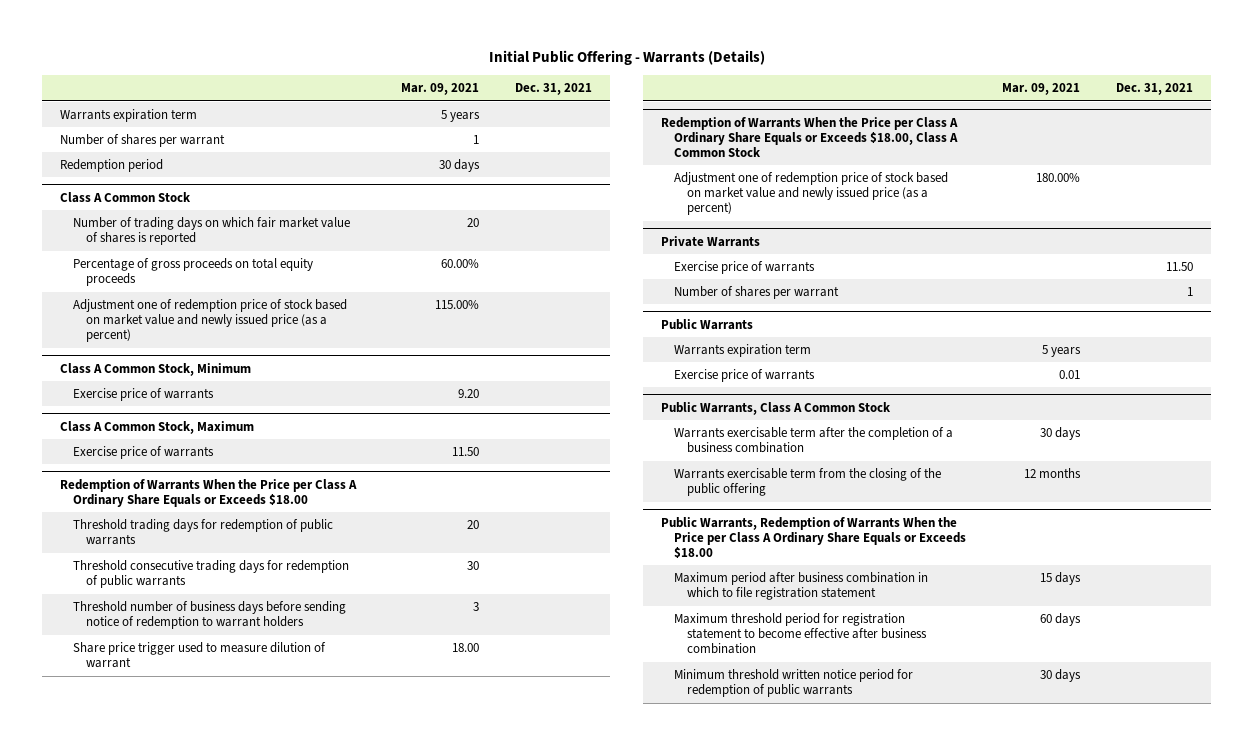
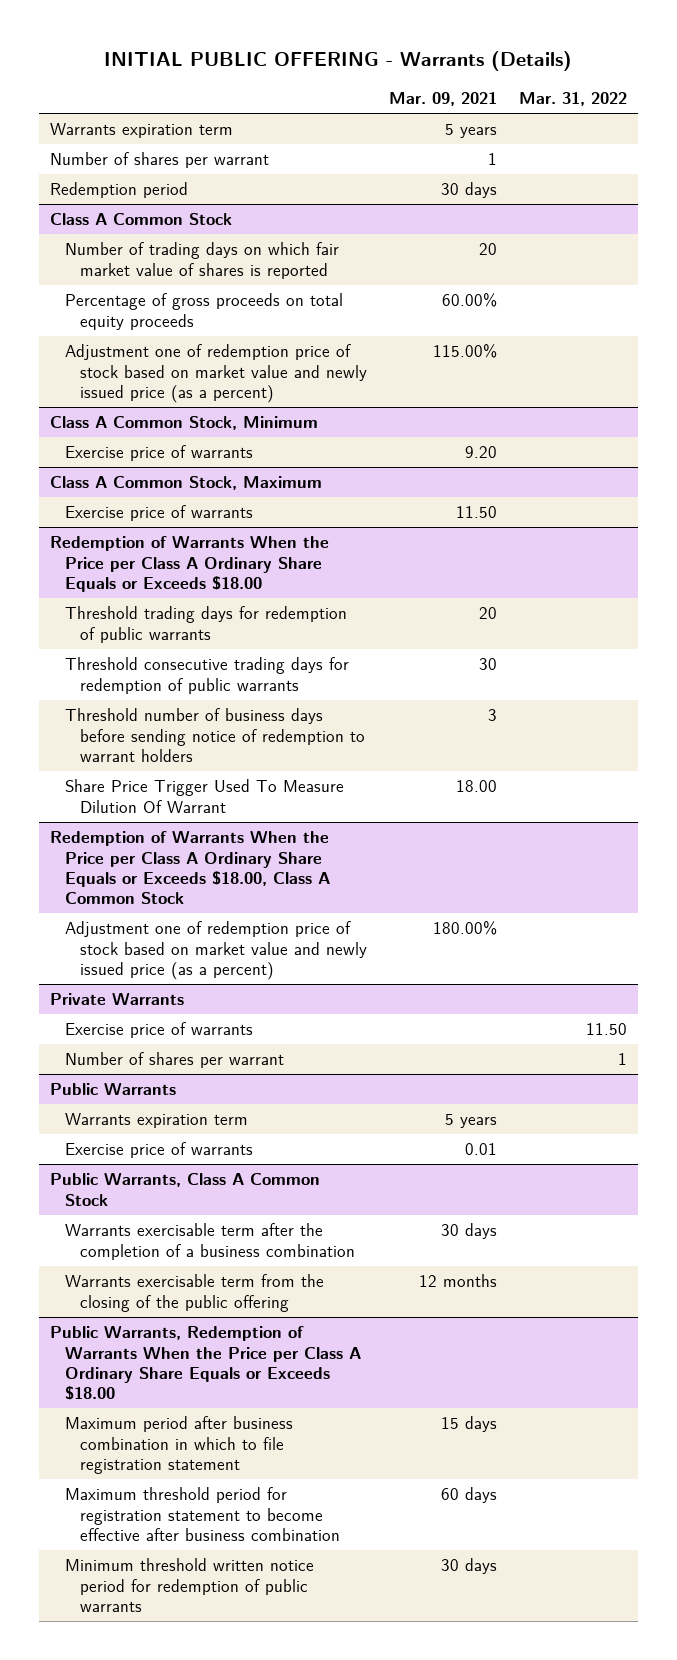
[488,50,765,66] Initial Public Offering - Warrants (Details) -> [104,50,573,71] INITIAL PUBLIC OFFERING - Warrants (Details)
[515,83,593,96] Dec. 31, 2021 -> none
none -> [518,92,627,107] Mar. 31, 2022
[73,642,327,669] Share price trigger used to measure dilution of warrant -> [65,779,345,813] Share Price Trigger Used To Measure Dilution Of Warrant

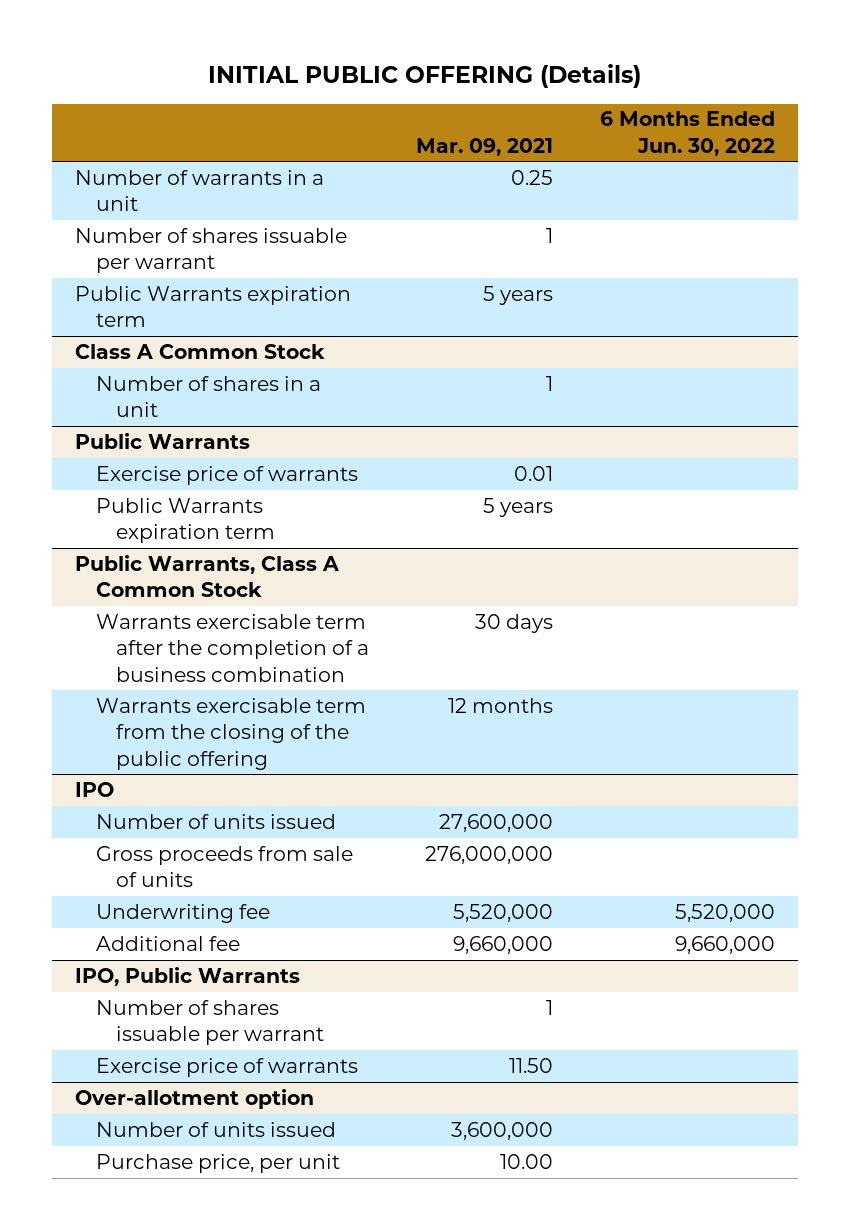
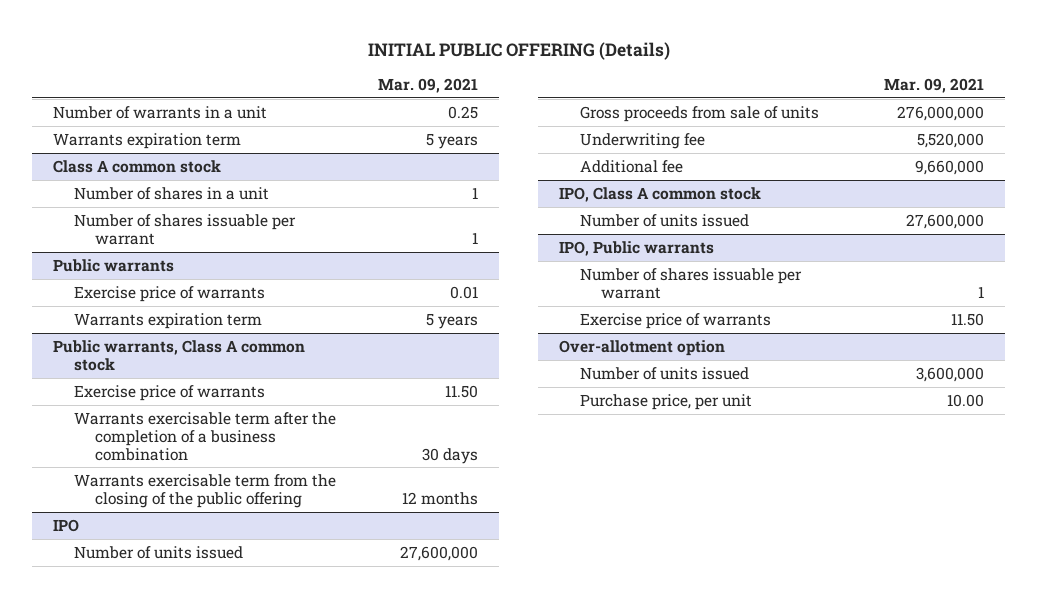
[599,111,775,156] 6 Months Ended Jun. 30, 2022 -> none
[74,227,347,274] Number of shares issuable per warrant -> none
[74,285,351,328] Public Warrants expiration term -> [53,132,242,149] Warrants expiration term
[74,343,325,359] Class A Common Stock -> [53,159,222,173] Class A common stock
none -> [74,213,297,245] Number of shares issuable per warrant
[74,432,250,449] Public Warrants -> [53,258,175,272] Public warrants
[95,497,276,544] Public Warrants expiration term -> [74,312,263,329] Warrants expiration term
[74,554,339,598] Public Warrants, Class A Common Stock -> [53,339,306,371] Public warrants, Class A common stock
none -> [74,384,266,401] Exercise price of warrants
none -> [558,186,761,202] IPO, Class A common stock
none -> [579,213,749,227] Number of units issued
[74,966,300,986] IPO, Public Warrants -> [558,240,714,256] IPO, Public warrants

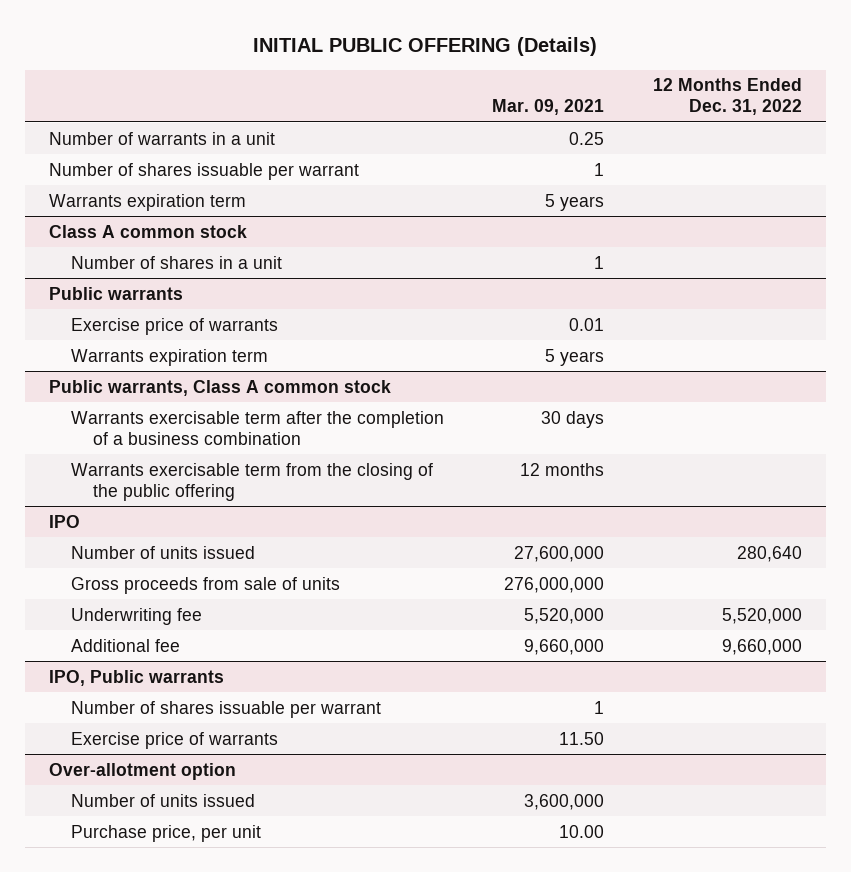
none -> [652,78,802,116] 12 Months Ended Dec. 31, 2022
none -> [49,162,360,180] Number of shares issuable per warrant
[74,213,297,245] Number of shares issuable per warrant -> none
[74,384,266,401] Exercise price of warrants -> none
[558,186,761,202] IPO, Class A common stock -> none
[579,213,749,227] Number of units issued -> none

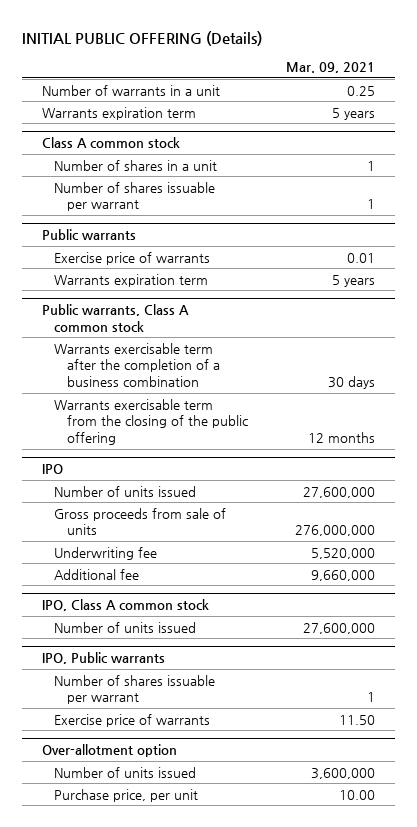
[652,78,802,116] 12 Months Ended Dec. 31, 2022 -> none
[49,162,360,180] Number of shares issuable per warrant -> none
none -> [54,181,216,212] Number of shares issuable per warrant
none -> [41,599,209,612] IPO, Class A common stock
none -> [54,621,197,633] Number of units issued

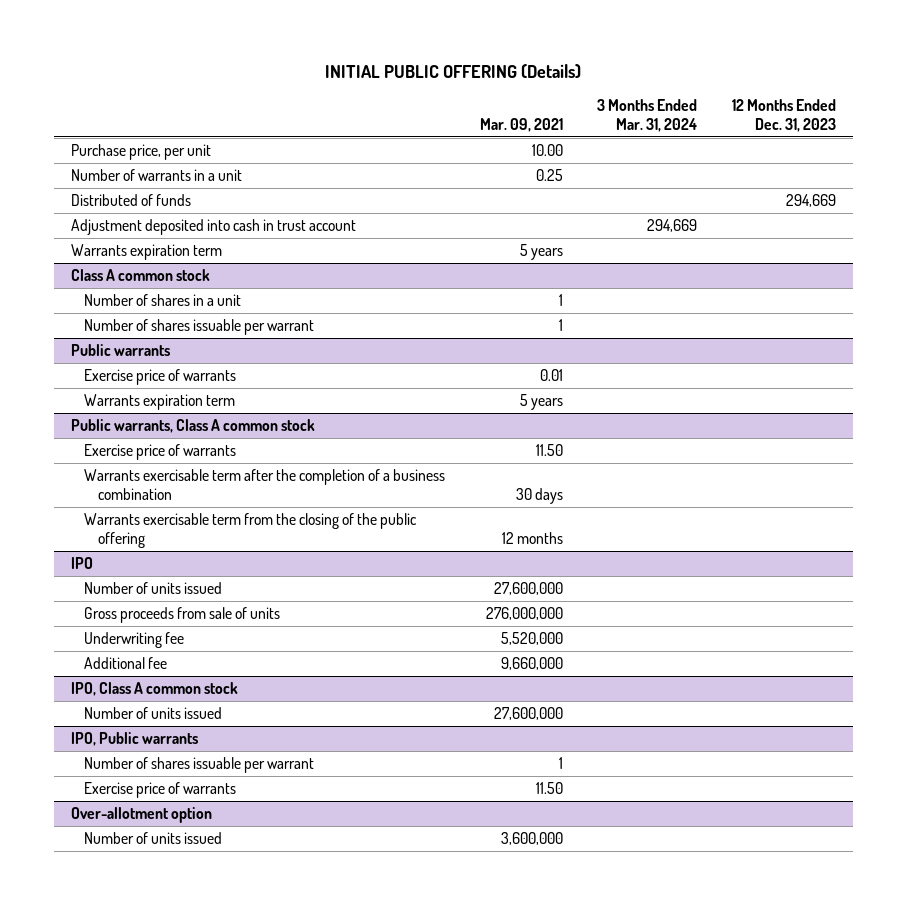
none -> [597,98,698,132] 3 Months Ended Mar. 31, 2024
none -> [732,98,837,132] 12 Months Ended Dec. 31, 2023
none -> [70,143,211,160] Purchase price, per unit
none -> [70,193,191,206] Distributed of funds
none -> [70,218,356,235] Adjustment deposited into cash in trust account
none -> [84,443,237,460] Exercise price of warrants
[54,788,199,802] Purchase price, per unit -> none

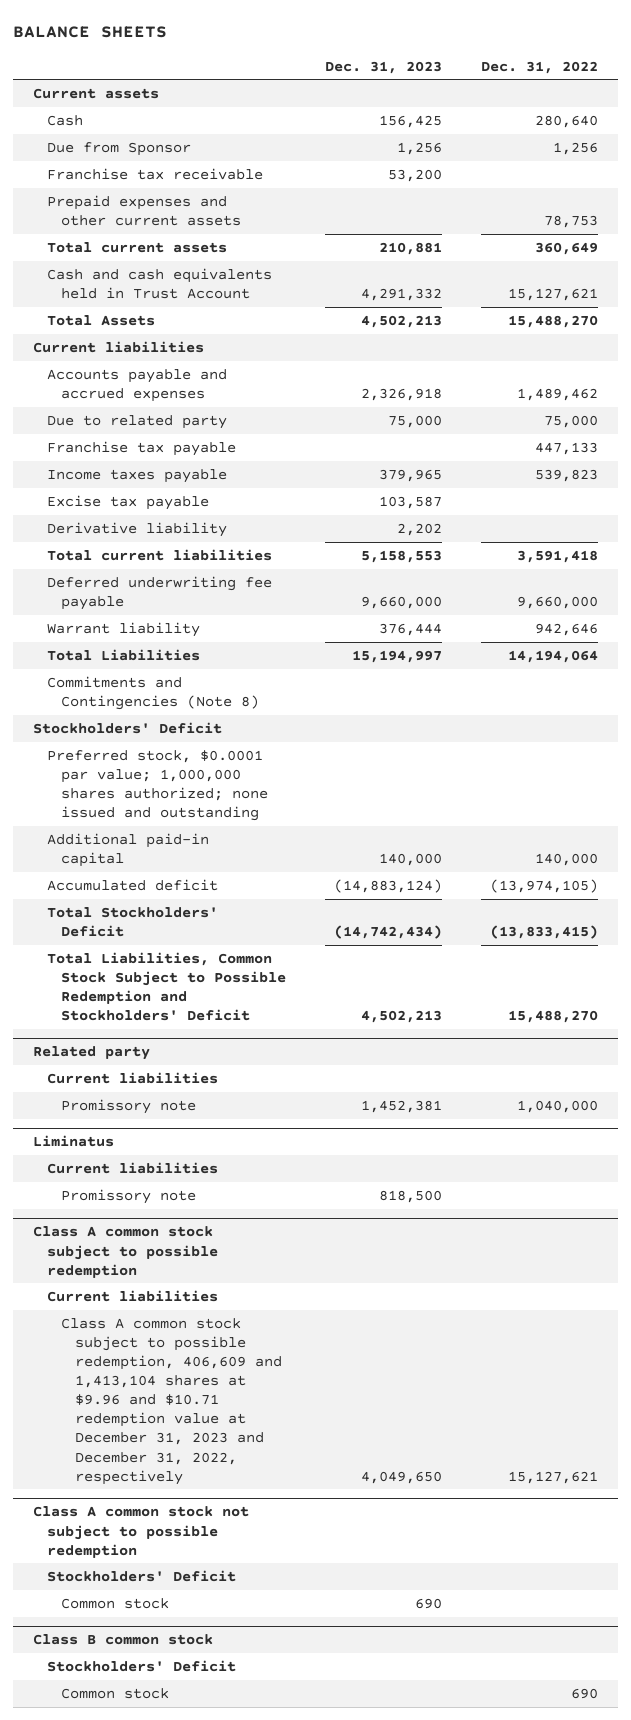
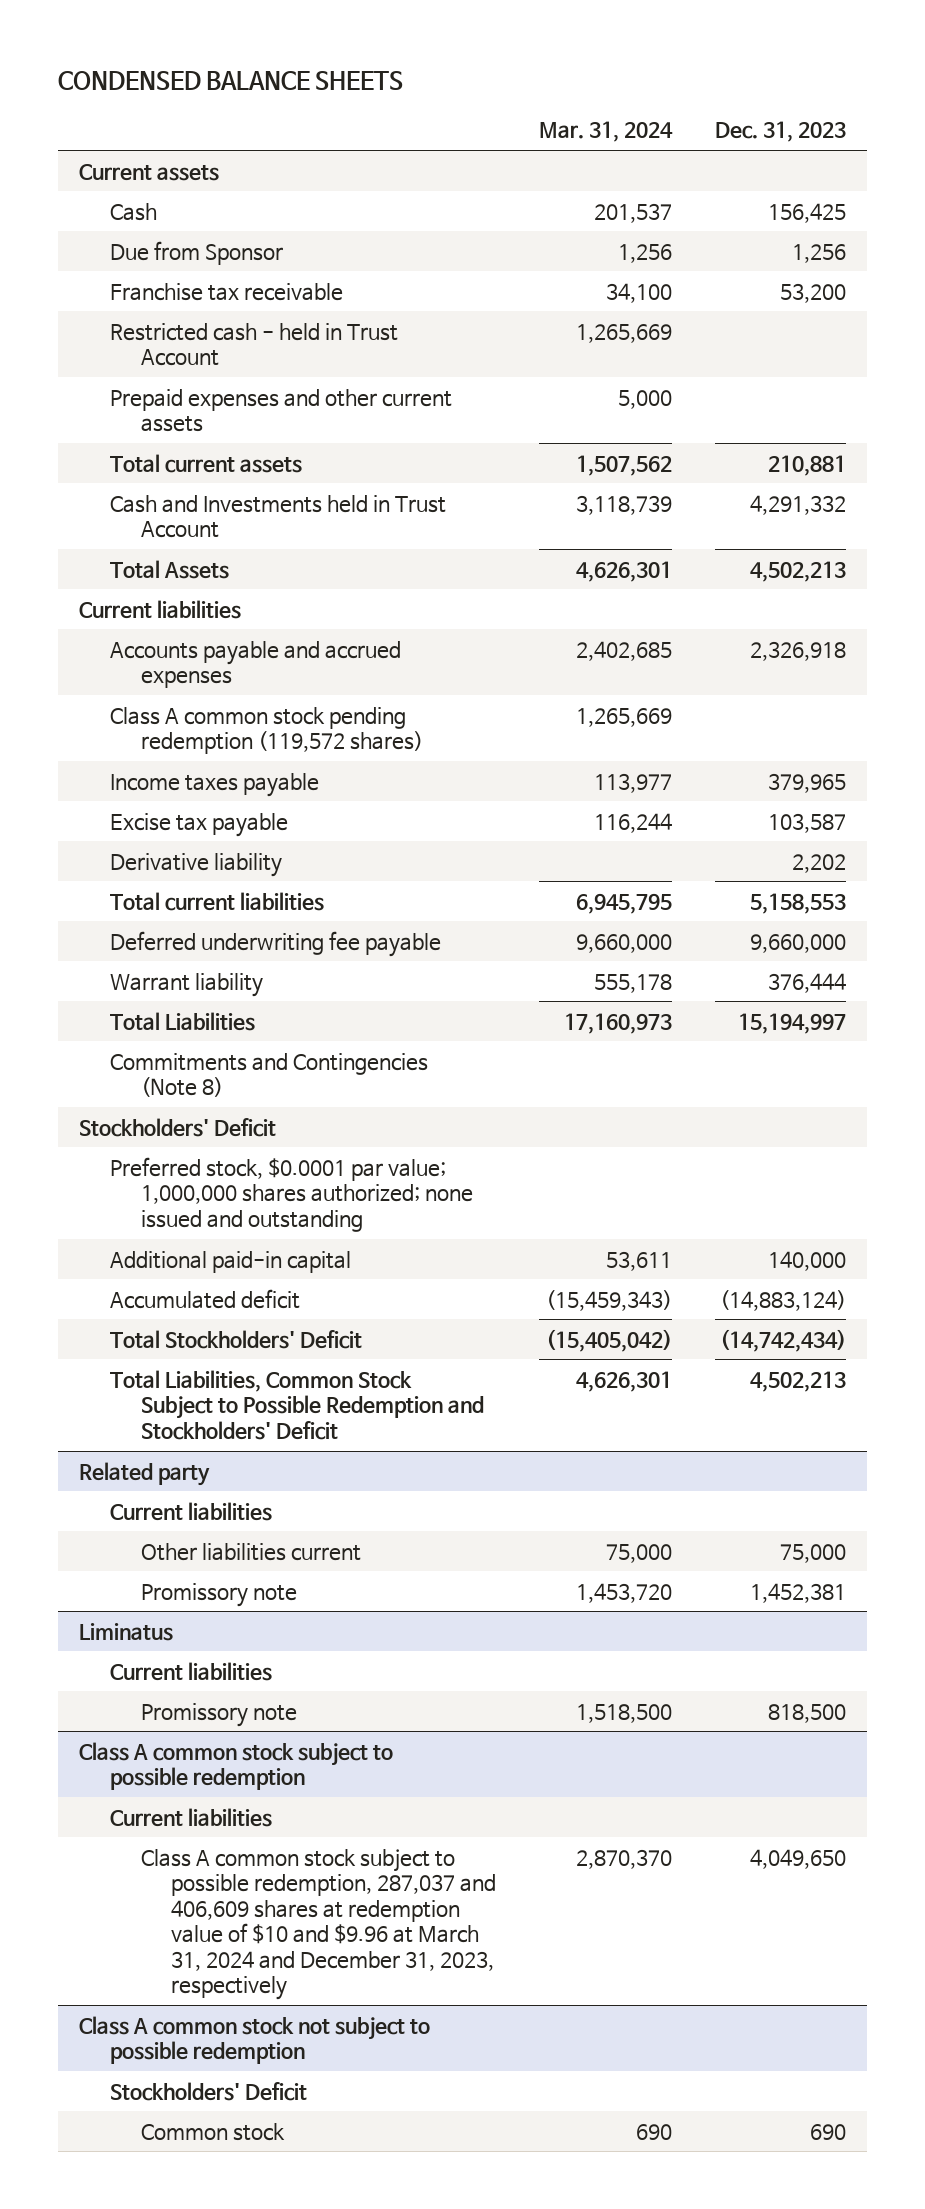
[13,26,168,39] BALANCE SHEETS -> [57,71,403,91] CONDENSED BALANCE SHEETS
[481,60,599,74] Dec. 31, 2022 -> none
none -> [539,121,674,143] Mar. 31, 2024
none -> [109,322,398,367] Restricted cash - held in Trust Account
[46,267,272,300] Cash and cash equivalents held in Trust Account -> [109,494,446,539] Cash and Investments held in Trust Account
[46,414,227,429] Due to related party -> none
[46,440,236,456] Franchise tax payable -> none
none -> [109,706,423,755] Class A common stock pending redemption (119,572 shares)
none -> [140,1542,361,1561] Other liabilities current
[60,1317,282,1485] Class A common stock subject to possible redemption, 406,609 and 1,413,104 shares at $9.96 and $10.71 redemption value at December 31, 2023 and December 31, 2022, respectively -> [140,1848,497,2001] Class A common stock subject to possible redemption, 287,037 and 406,609 shares at redemption value of $10 and $9.96 at March 31, 2024 and December 31, 2023, respectively
[32,1634,213,1646] Class B common stock -> none
[46,1659,236,1672] Stockholders' Deficit -> none
[60,1687,169,1699] Common stock -> none

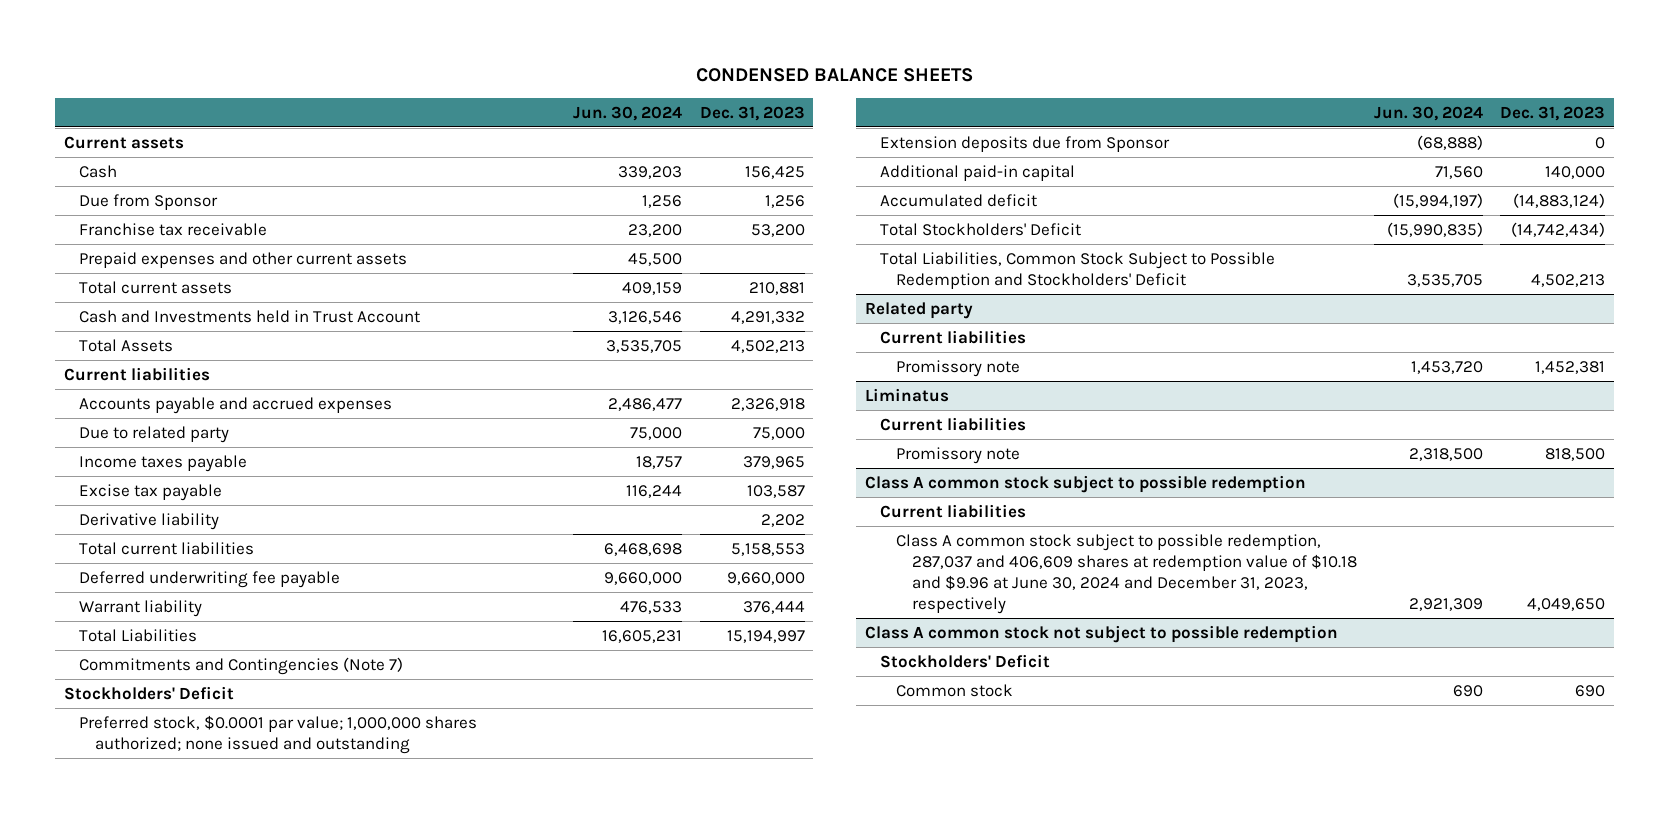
[539,121,674,143] Mar. 31, 2024 -> none
none -> [573,105,683,121] Jun. 30, 2024
[109,322,398,367] Restricted cash - held in Trust Account -> none
[109,706,423,755] Class A common stock pending redemption (119,572 shares) -> none
none -> [79,425,230,443] Due to related party
[109,1052,428,1098] Commitments and Contingencies (Note 8) -> [79,656,404,675] Commitments and Contingencies (Note 7)
none -> [880,135,1171,152] Extension deposits due from Sponsor
[140,1542,361,1561] Other liabilities current -> none
[140,1848,497,2001] Class A common stock subject to possible redemption, 287,037 and 406,609 shares at redemption value of $10 and $9.96 at March 31, 2024 and December 31, 2023, respectively -> [895,533,1357,614] Class A common stock subject to possible redemption, 287,037 and 406,609 shares at redemption value of $10.18 and $9.96 at June 30, 2024 and December 31, 2023, respectively

